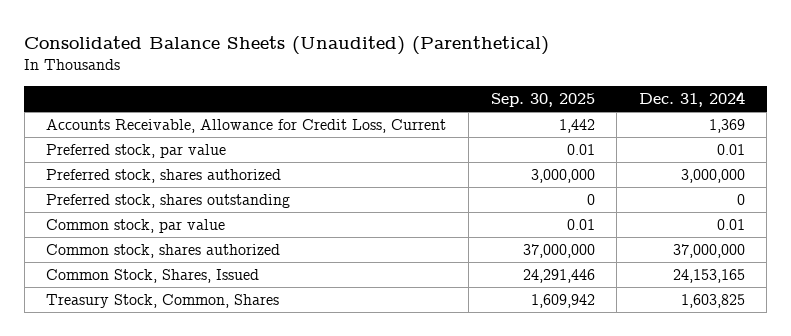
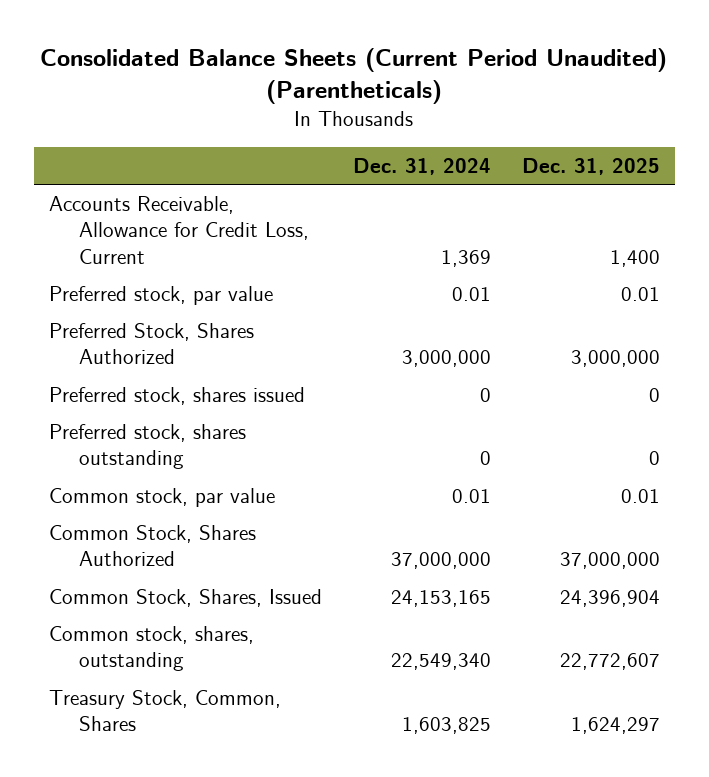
[24,35,550,55] Consolidated Balance Sheets (Unaudited) (Parenthetical) -> [40,48,668,105] Consolidated Balance Sheets (Current Period Unaudited) (Parentheticals)
[490,93,595,108] Sep. 30, 2025 -> none
none -> [521,157,660,175] Dec. 31, 2025
[46,169,282,184] Preferred stock, shares authorized -> [49,322,255,365] Preferred Stock, Shares Authorized
none -> [49,386,306,405] Preferred stock, shares issued
[46,244,281,259] Common stock, shares authorized -> [49,524,257,567] Common Stock, Shares Authorized
none -> [49,625,255,672] Common stock, shares, outstanding

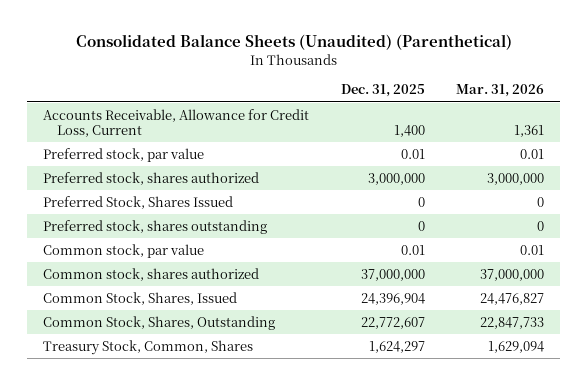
[40,48,668,105] Consolidated Balance Sheets (Current Period Unaudited) (Parentheticals) -> [75,34,512,51] Consolidated Balance Sheets (Unaudited) (Parenthetical)
[352,157,491,175] Dec. 31, 2024 -> none
none -> [455,84,544,98] Mar. 31, 2026
[49,322,255,365] Preferred Stock, Shares Authorized -> [43,171,260,185] Preferred stock, shares authorized
[49,386,306,405] Preferred stock, shares issued -> [43,195,234,209] Preferred Stock, Shares Issued
[49,524,257,567] Common Stock, Shares Authorized -> [43,267,260,281] Common stock, shares authorized
[49,625,255,672] Common stock, shares, outstanding -> [43,315,276,330] Common Stock, Shares, Outstanding

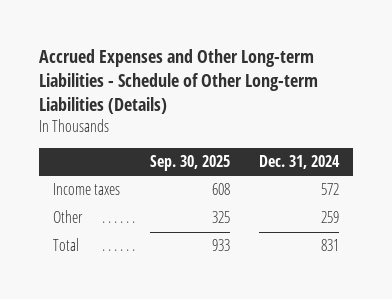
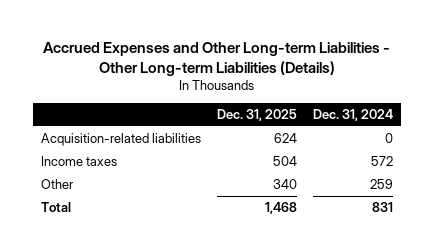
[38,49,318,115] Accrued Expenses and Other Long-term Liabilities - Schedule of Other Long-term Liabilities (Details) -> [43,41,391,76] Accrued Expenses and Other Long-term Liabilities - Other Long-term Liabilities (Details)
[149,154,230,171] Sep. 30, 2025 -> none
none -> [217,109,298,122] Dec. 31, 2025
none -> [40,133,201,147] Acquisition-related liabilities

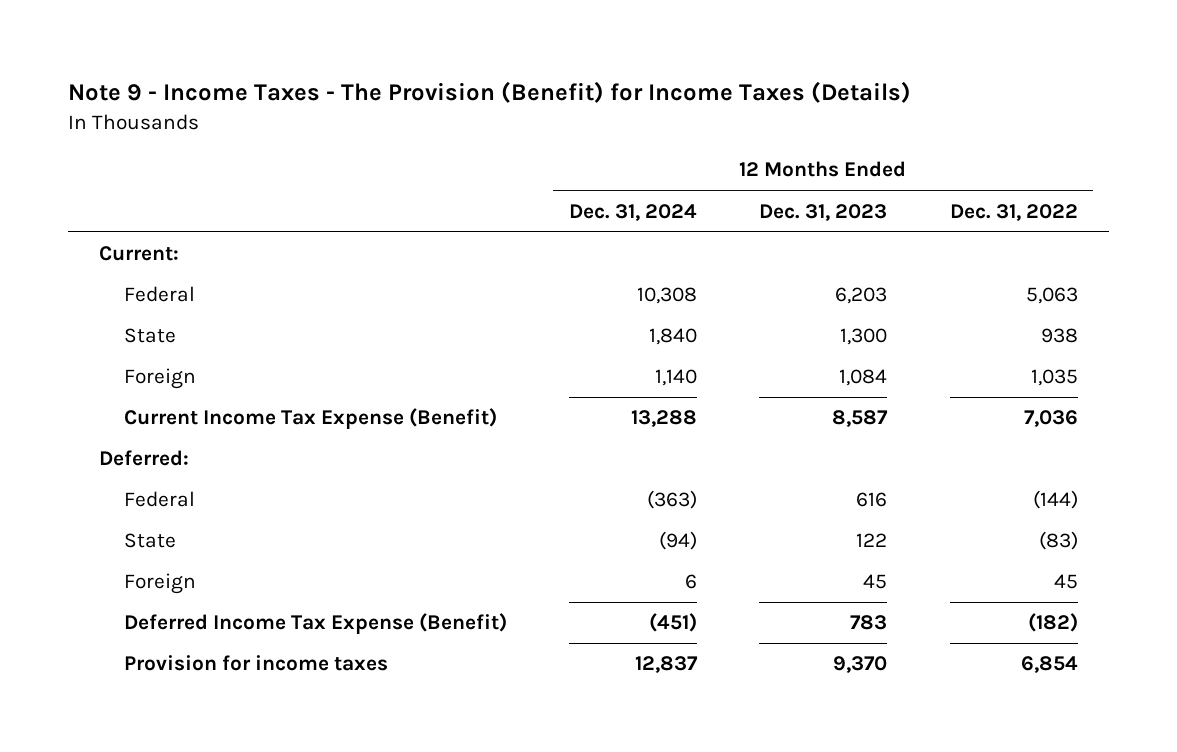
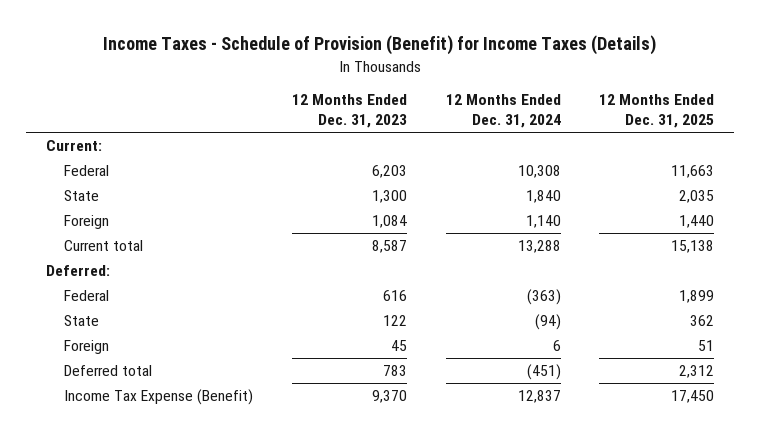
[68,81,912,104] Note 9 - Income Taxes - The Provision (Benefit) for Income Taxes (Details) -> [102,35,656,56] Income Taxes - Schedule of Provision (Benefit) for Income Taxes (Details)
[949,203,1078,221] Dec. 31, 2022 -> none
none -> [599,94,715,129] 12 Months Ended Dec. 31, 2025
[123,408,497,430] Current Income Tax Expense (Benefit) -> [64,240,144,252] Current total
[123,613,507,635] Deferred Income Tax Expense (Benefit) -> [64,365,153,377] Deferred total
[123,655,388,672] Provision for income taxes -> [64,389,254,406] Income Tax Expense (Benefit)

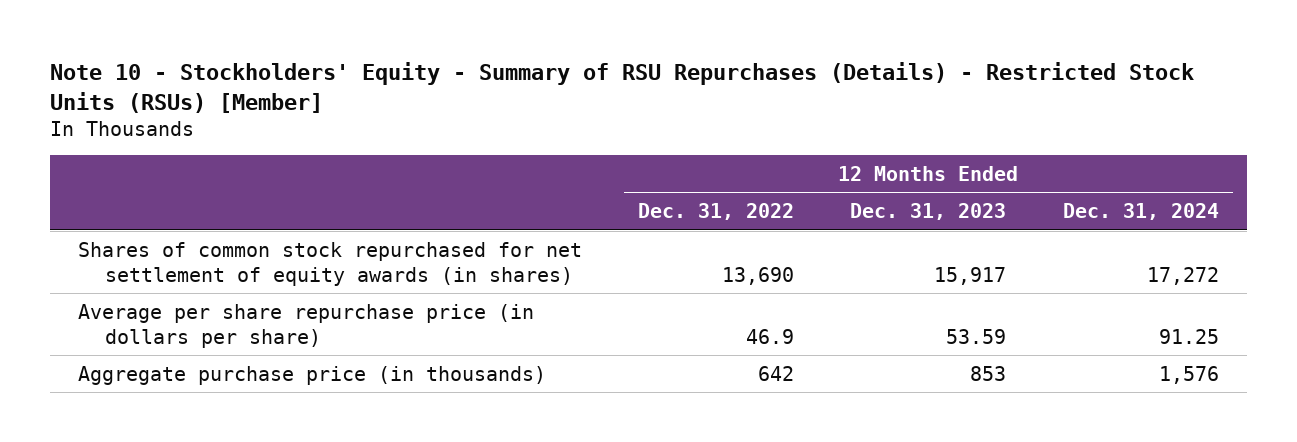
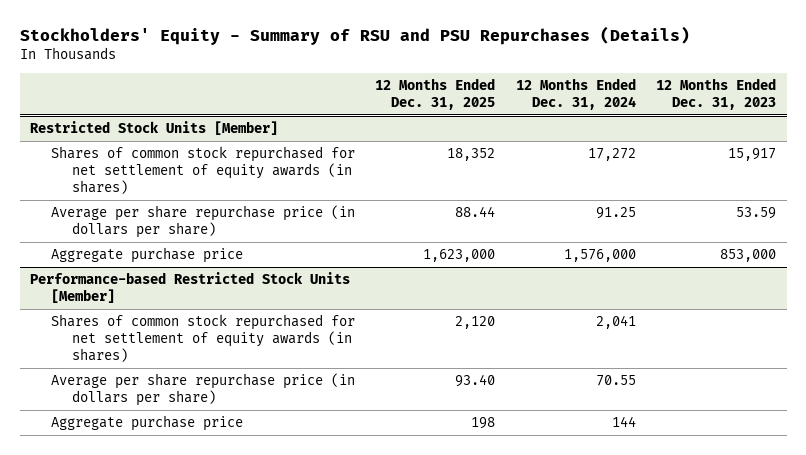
[49,61,1194,113] Note 10 - Stockholders' Equity - Summary of RSU Repurchases (Details) - Restricted Stock Units (RSUs) [Member] -> [19,25,690,45] Stockholders' Equity - Summary of RSU and PSU Repurchases (Details)
[638,203,795,221] Dec. 31, 2022 -> none
none -> [375,78,496,111] 12 Months Ended Dec. 31, 2025
none -> [29,121,278,136] Restricted Stock Units [Member]
[77,365,546,385] Aggregate purchase price (in thousands) -> [50,247,243,264] Aggregate purchase price
[970,365,1007,381] 853 -> [720,249,777,263] 853,000
[1158,365,1219,384] 1,576 -> [563,249,636,263] 1,576,000
none -> [29,272,350,304] Performance-based Restricted Stock Units [Member]
none -> [50,314,355,363] Shares of common stock repurchased for net settlement of equity awards (in shares)
none -> [50,373,355,407] Average per share repurchase price (in dollars per share)
none -> [50,415,243,432] Aggregate purchase price

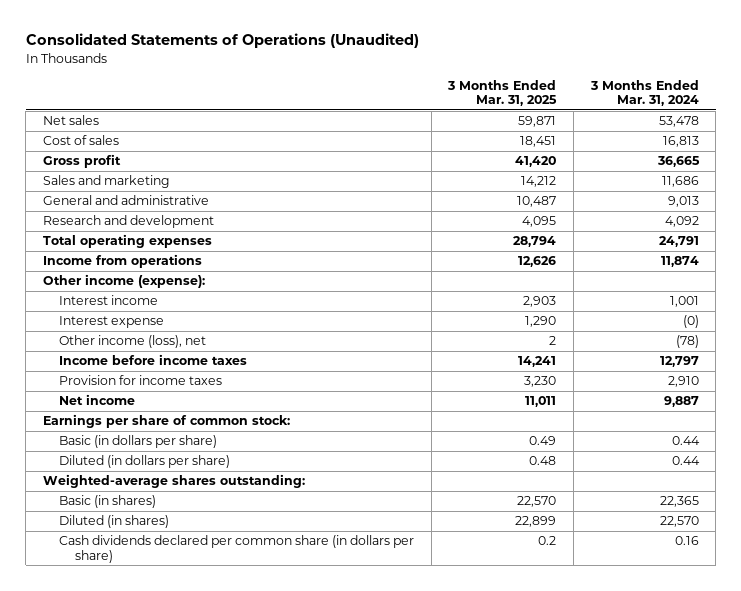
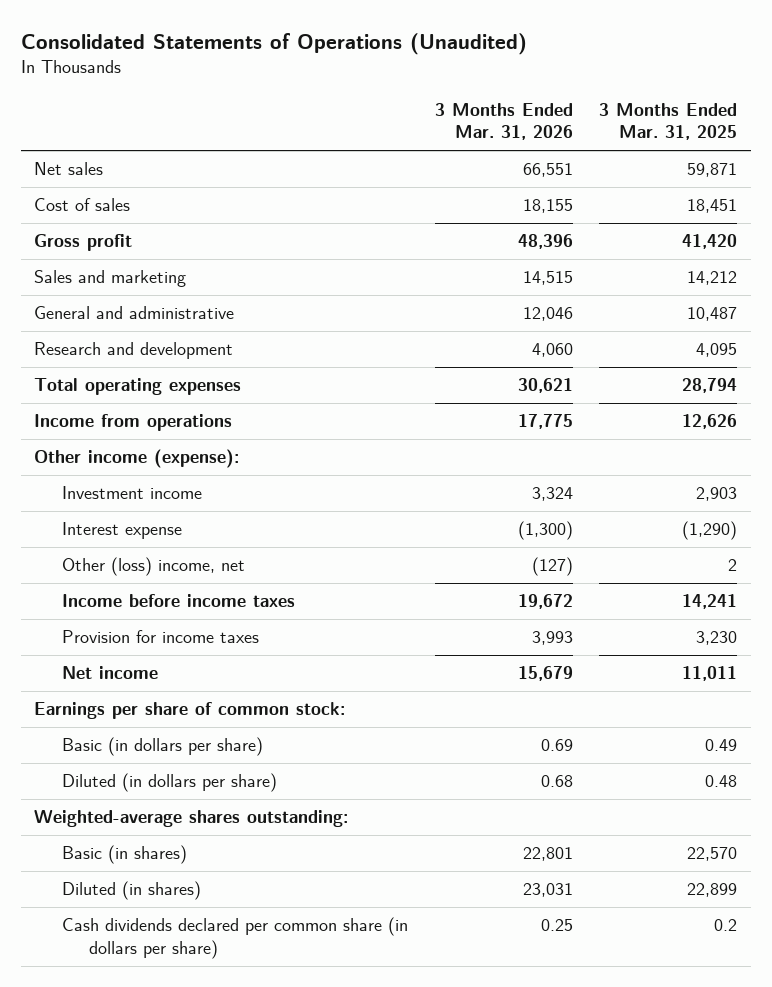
[589,79,699,107] 3 Months Ended Mar. 31, 2024 -> none
none -> [434,102,573,141] 3 Months Ended Mar. 31, 2026
[58,295,158,306] Interest income -> [61,486,202,500] Investment income
[525,316,557,328] 1,290 -> [682,521,738,541] (1,290)
[58,335,206,349] Other income (loss), net -> [61,557,245,577] Other (loss) income, net

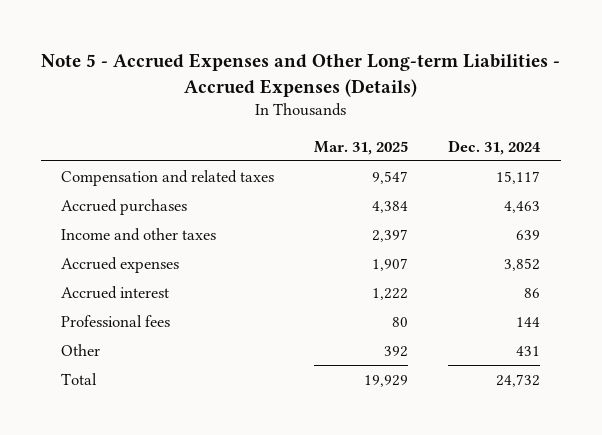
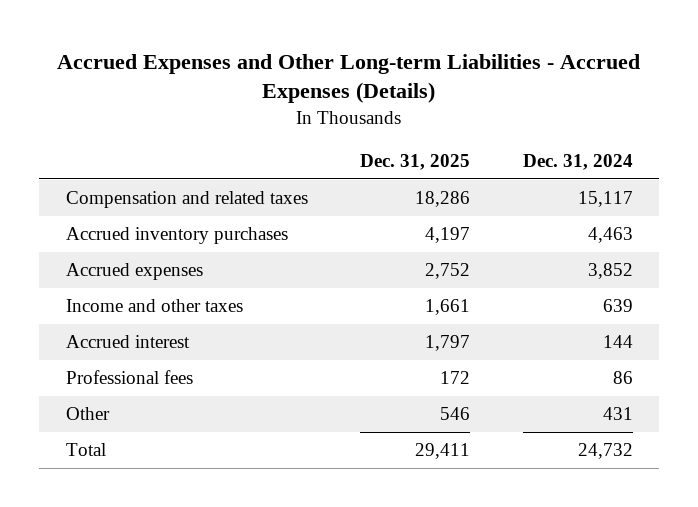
[40,52,560,97] Note 5 - Accrued Expenses and Other Long-term Liabilities - Accrued Expenses (Details) -> [57,53,641,104] Accrued Expenses and Other Long-term Liabilities - Accrued Expenses (Details)
[314,140,409,155] Mar. 31, 2025 -> none
none -> [360,154,471,171] Dec. 31, 2025
[61,199,188,216] Accrued purchases -> [65,227,288,245] Accrued inventory purchases
[61,228,217,242] Income and other taxes -> [65,299,243,313] Income and other taxes
[524,288,541,299] 86 -> [602,335,633,349] 144
[516,317,541,328] 144 -> [612,371,633,385] 86

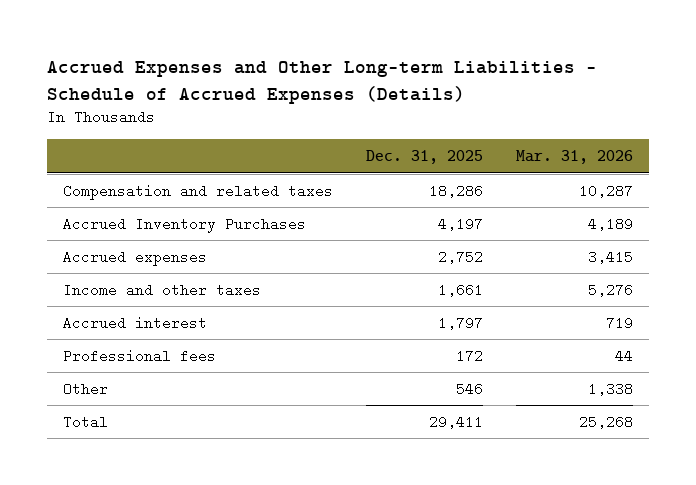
[57,53,641,104] Accrued Expenses and Other Long-term Liabilities - Accrued Expenses (Details) -> [47,61,598,104] Accrued Expenses and Other Long-term Liabilities - Schedule of Accrued Expenses (Details)
[522,154,633,171] Dec. 31, 2024 -> none
none -> [515,150,633,165] Mar. 31, 2026
[65,227,288,245] Accrued inventory purchases -> [63,216,307,233] Accrued Inventory Purchases

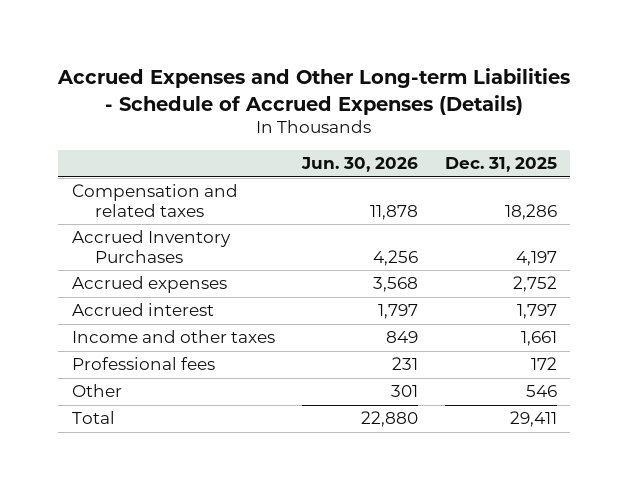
[515,150,633,165] Mar. 31, 2026 -> none
none -> [300,157,418,173] Jun. 30, 2026
[63,282,262,297] Income and other taxes -> [71,330,275,344] Income and other taxes

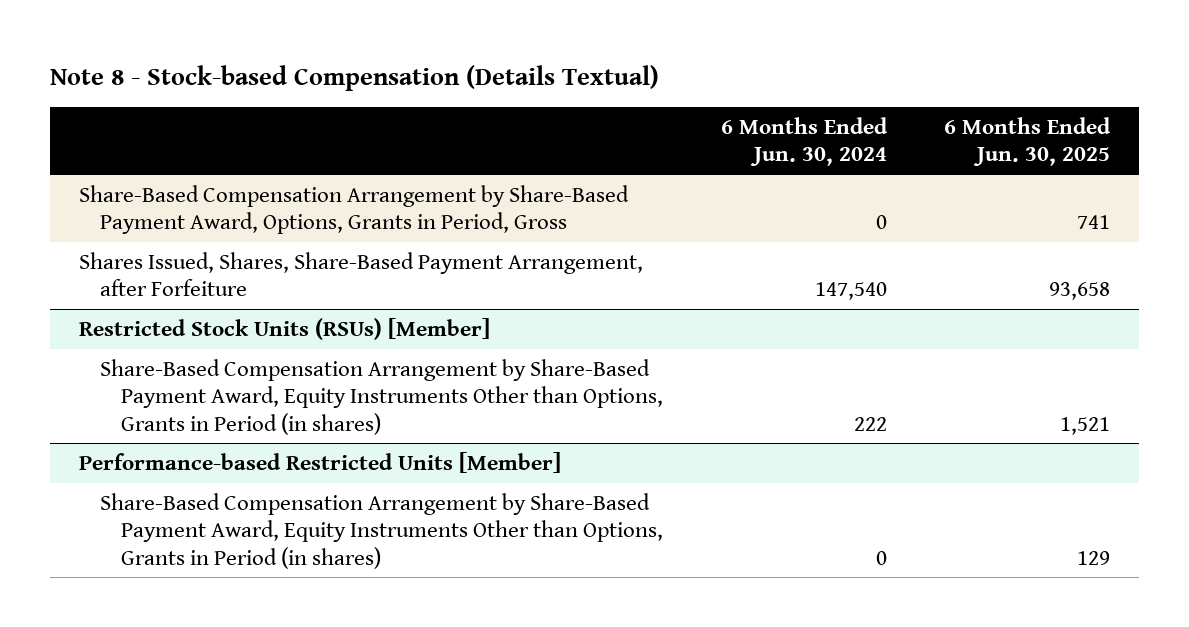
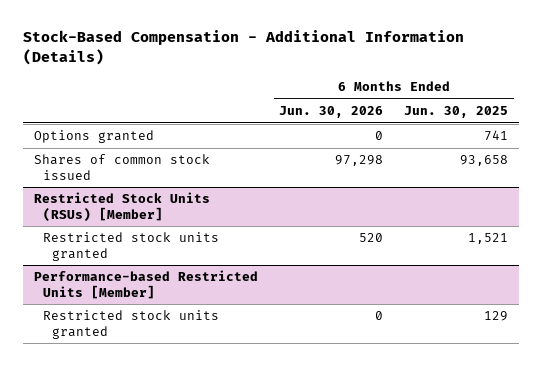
[49,64,659,91] Note 8 - Stock-based Compensation (Details Textual) -> [22,30,464,65] Stock-Based Compensation - Additional Information (Details)
[720,116,888,167] 6 Months Ended Jun. 30, 2024 -> none
none -> [278,105,383,118] Jun. 30, 2026
[78,184,629,235] Share-Based Compensation Arrangement by Share-Based Payment Award, Options, Grants in Period, Gross -> [33,130,154,144] Options granted
[78,251,643,297] Shares Issued, Shares, Share-Based Payment Arrangement, after Forfeiture -> [33,154,210,180] Shares of common stock issued
[99,358,663,435] Share-Based Compensation Arrangement by Share-Based Payment Award, Equity Instruments Other than Options, Grants in Period (in shares) -> [42,232,219,261] Restricted stock units granted
[99,492,663,569] Share-Based Compensation Arrangement by Share-Based Payment Award, Equity Instruments Other than Options, Grants in Period (in shares) -> [42,310,219,339] Restricted stock units granted

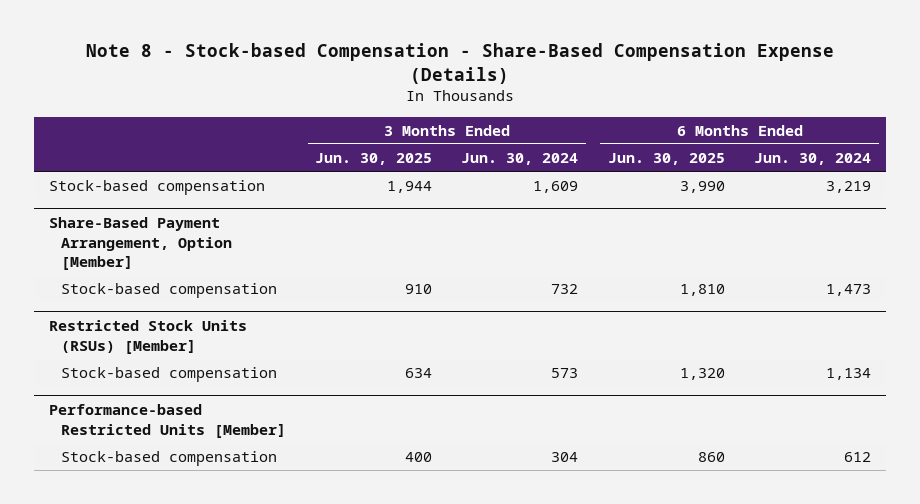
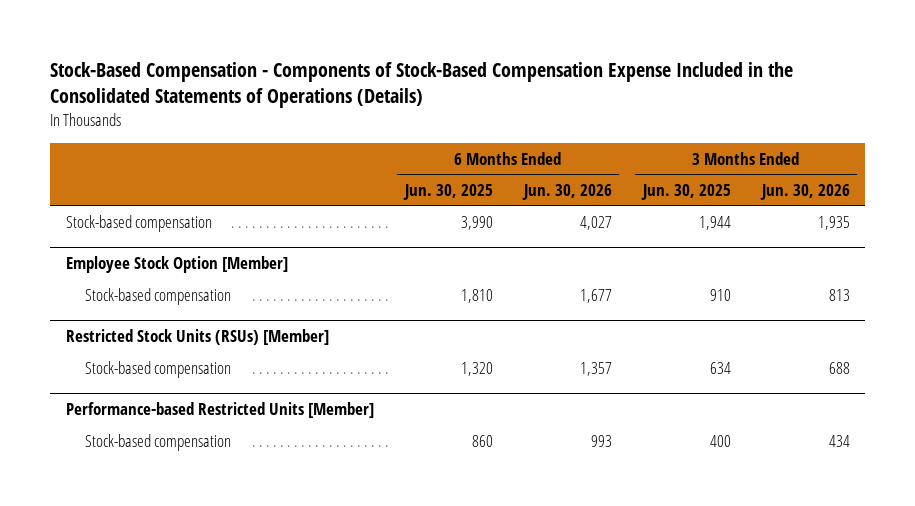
[85,43,834,84] Note 8 - Stock-based Compensation - Share-Based Compensation Expense (Details) -> [50,61,794,108] Stock-Based Compensation - Components of Stock-Based Compensation Expense Included in the Consolidated Statements of Operations (Details)
[461,152,579,165] Jun. 30, 2024 -> none
[754,152,872,165] Jun. 30, 2024 -> none
none -> [521,183,612,200] Jun. 30, 2026
none -> [759,183,850,200] Jun. 30, 2026
[48,216,232,271] Share-Based Payment Arrangement, Option [Member] -> [65,256,288,274] Employee Stock Option [Member]

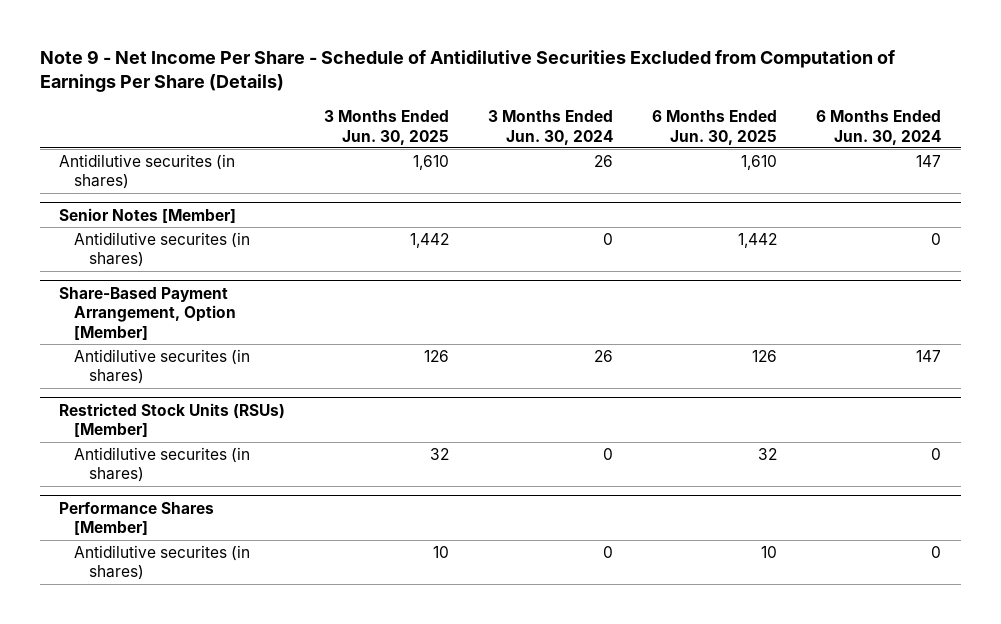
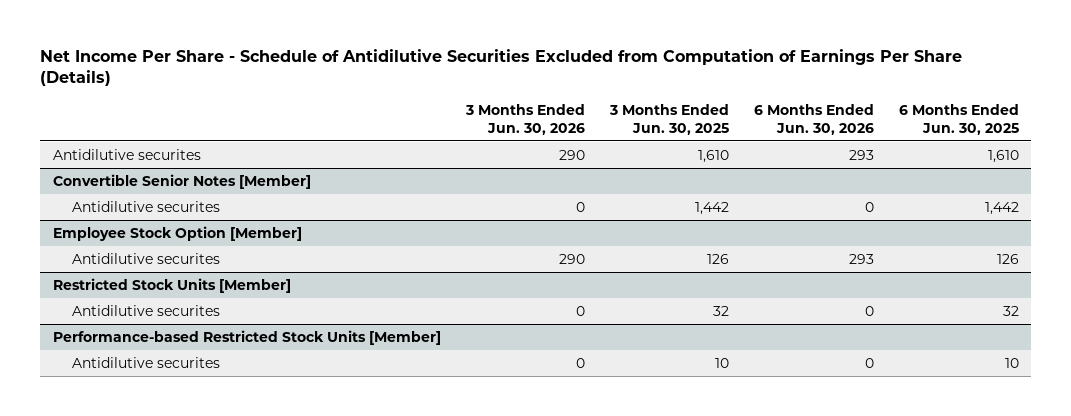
[39,50,895,93] Note 9 - Net Income Per Share - Schedule of Antidilutive Securities Excluded from Computation of Earnings Per Share (Details) -> [40,48,963,87] Net Income Per Share - Schedule of Antidilutive Securities Excluded from Computation of Earnings Per Share (Details)
[488,110,614,145] 3 Months Ended Jun. 30, 2024 -> none
[816,110,942,145] 6 Months Ended Jun. 30, 2024 -> none
none -> [464,104,585,135] 3 Months Ended Jun. 30, 2026
none -> [753,104,874,135] 6 Months Ended Jun. 30, 2026
[59,153,236,190] Antidilutive securites (in shares) -> [52,148,201,160] Antidilutive securites
[59,207,237,223] Senior Notes [Member] -> [52,173,311,189] Convertible Senior Notes [Member]
[74,231,251,268] Antidilutive securites (in shares) -> [71,200,220,212] Antidilutive securites
[59,286,237,340] Share-Based Payment Arrangement, Option [Member] -> [52,225,302,241] Employee Stock Option [Member]
[74,348,251,385] Antidilutive securites (in shares) -> [71,252,220,264] Antidilutive securites
[59,402,286,438] Restricted Stock Units (RSUs) [Member] -> [52,277,291,293] Restricted Stock Units [Member]
[74,446,251,483] Antidilutive securites (in shares) -> [71,304,220,316] Antidilutive securites
[59,501,215,536] Performance Shares [Member] -> [52,329,441,345] Performance-based Restricted Stock Units [Member]
[74,544,251,581] Antidilutive securites (in shares) -> [71,356,220,368] Antidilutive securites

